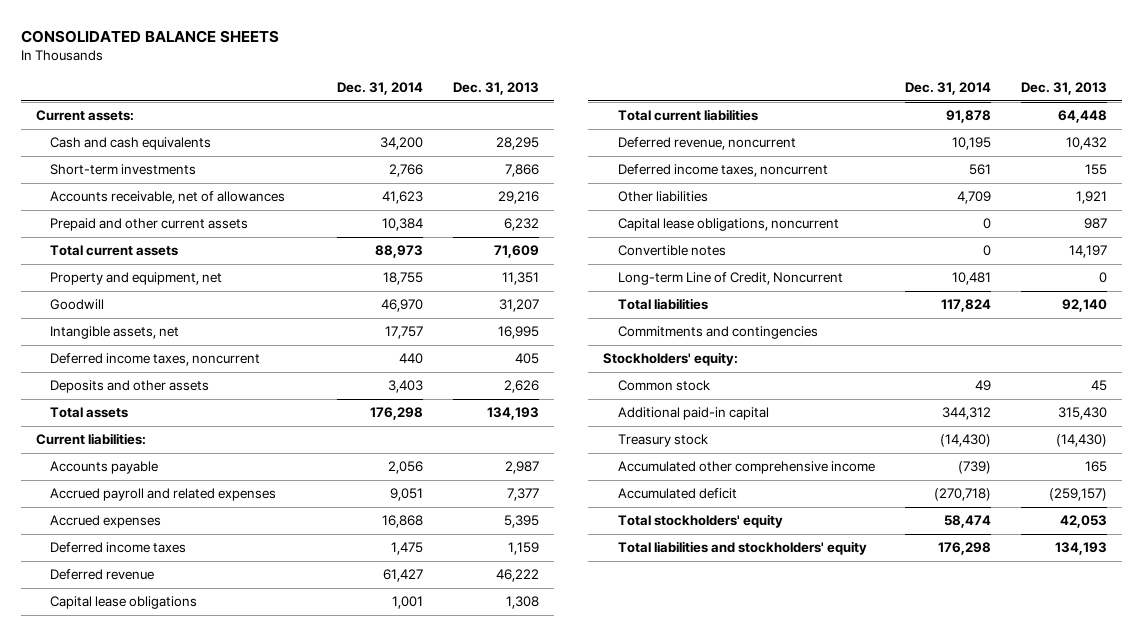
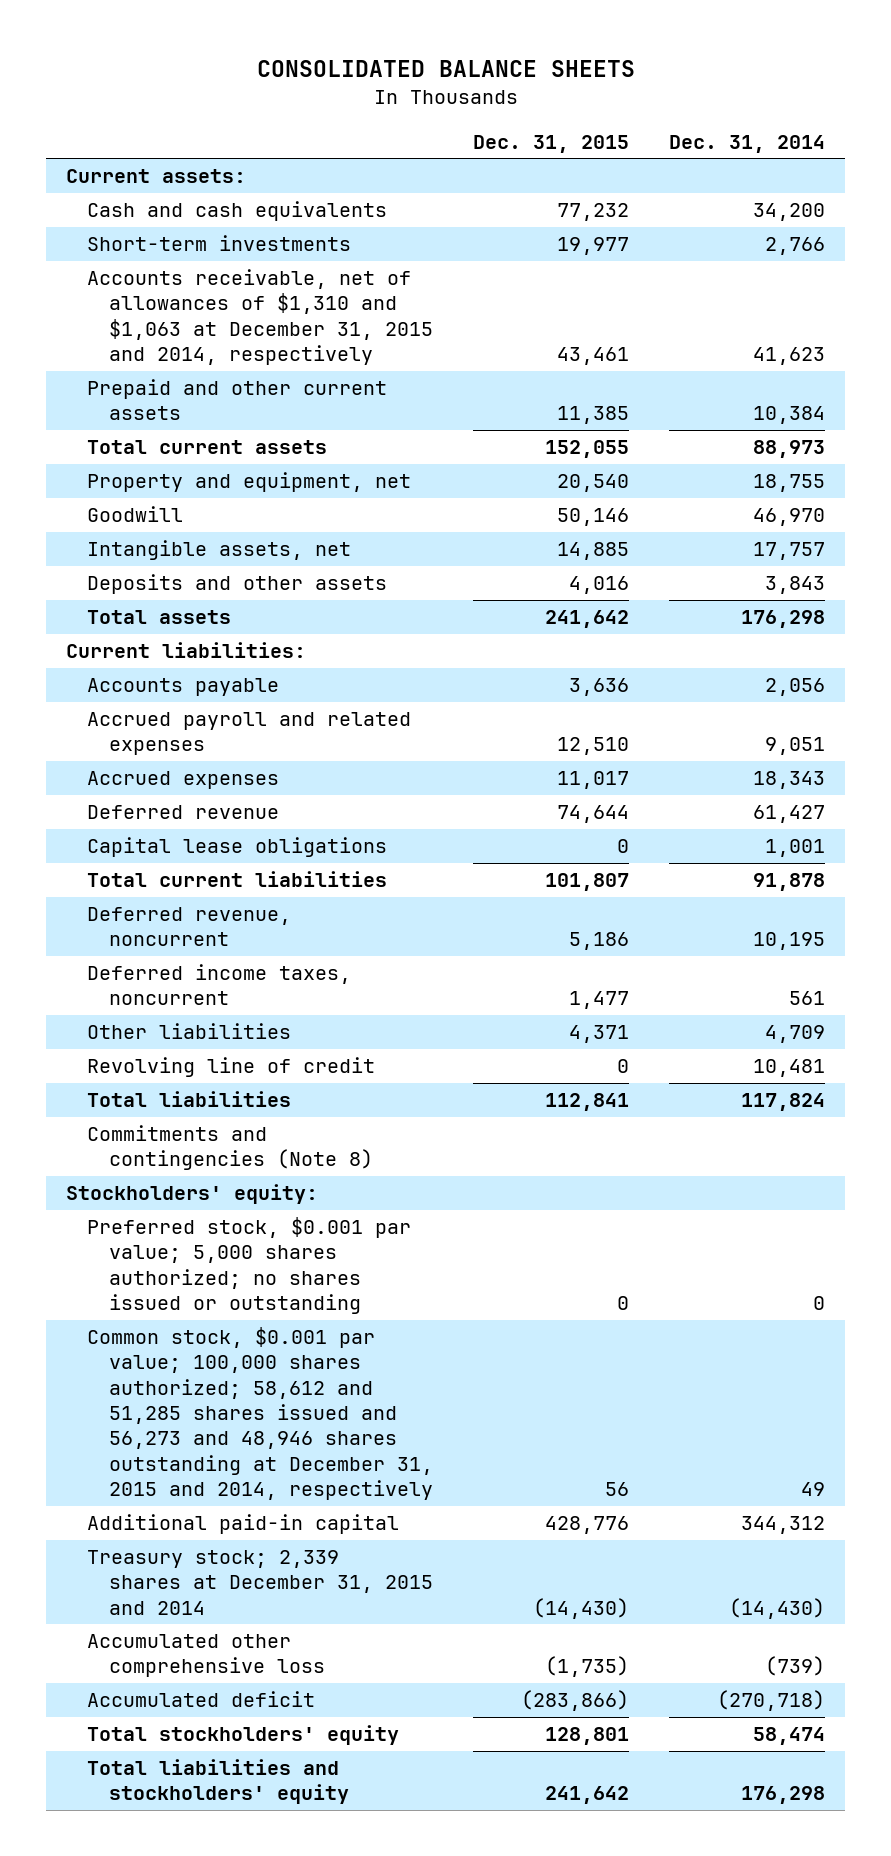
[453,82,540,96] Dec. 31, 2013 -> none
none -> [472,134,629,153] Dec. 31, 2015
[50,191,286,205] Accounts receivable, net of allowances -> [87,269,433,366] Accounts receivable, net of allowances of $1,310 and $1,063 at December 31, 2015 and 2014, respectively
[50,353,261,367] Deferred income taxes, noncurrent -> none
[388,380,424,394] 3,403 -> [765,576,826,595] 3,843
[50,542,187,554] Deferred income taxes -> none
[382,515,424,529] 16,868 -> [753,771,826,790] 18,343
[618,218,840,232] Capital lease obligations, noncurrent -> none
[618,245,727,257] Convertible notes -> none
[618,272,844,286] Long-term Line of Credit, Noncurrent -> [87,1057,376,1078] Revolving line of credit
[618,326,819,340] Commitments and contingencies -> [87,1125,373,1171] Commitments and contingencies (Note 8)
none -> [87,1217,412,1315] Preferred stock, $0.001 par value; 5,000 shares authorized; no shares issued or outstanding
[618,380,711,392] Common stock -> [87,1327,433,1501] Common stock, $0.001 par value; 100,000 shares authorized; 58,612 and 51,285 shares issued and 56,273 and 48,946 shares outstanding at December 31, 2015 and 2014, respectively
[618,434,709,448] Treasury stock -> [87,1550,433,1615] Treasury stock; 2,339 shares at December 31, 2015 and 2014
[618,461,876,475] Accumulated other comprehensive income -> [87,1634,325,1678] Accumulated other comprehensive loss

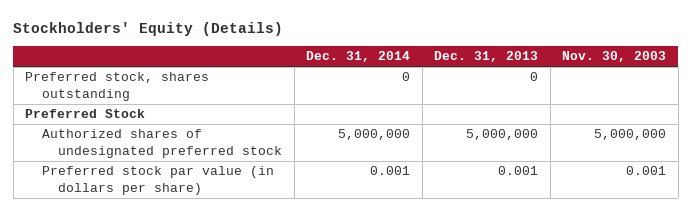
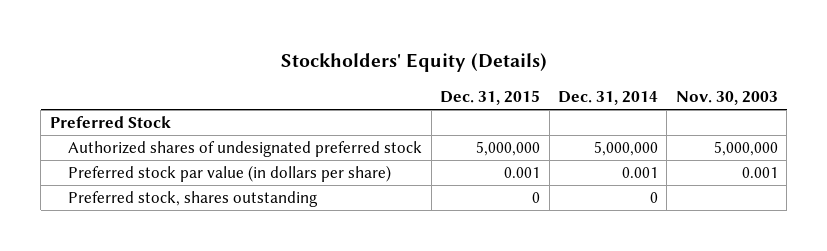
[434,51,539,63] Dec. 31, 2013 -> none
none -> [440,90,541,106] Dec. 31, 2015
[25,72,210,101] Preferred stock, shares outstanding -> [68,190,319,207] Preferred stock, shares outstanding

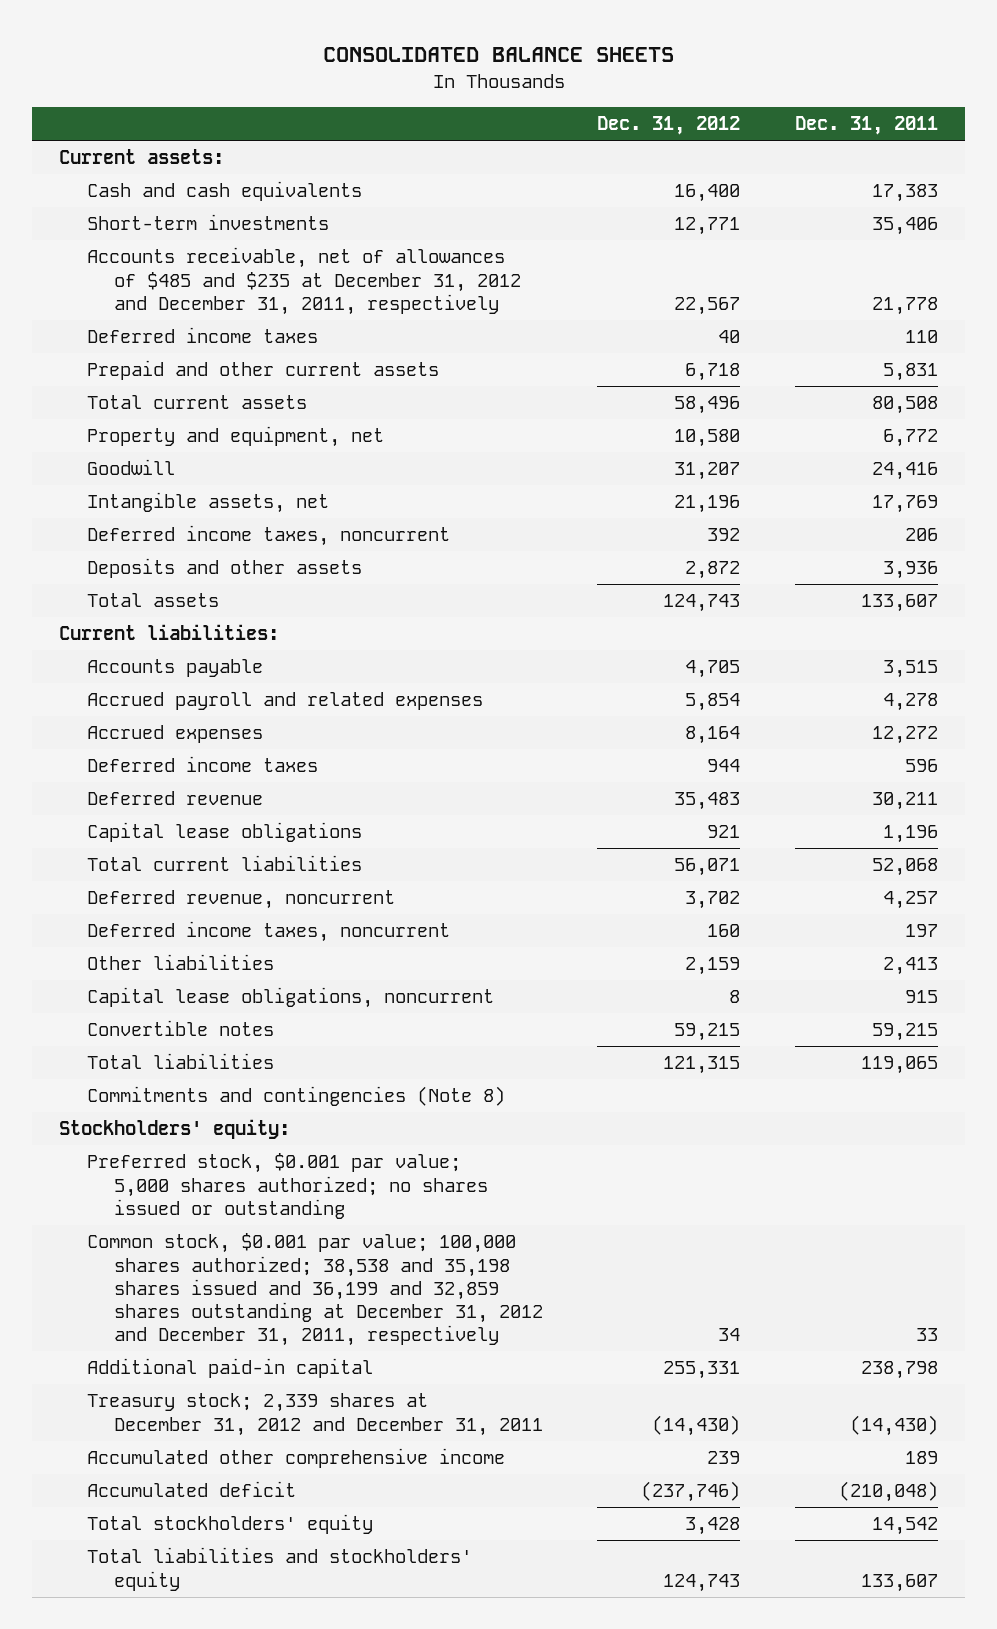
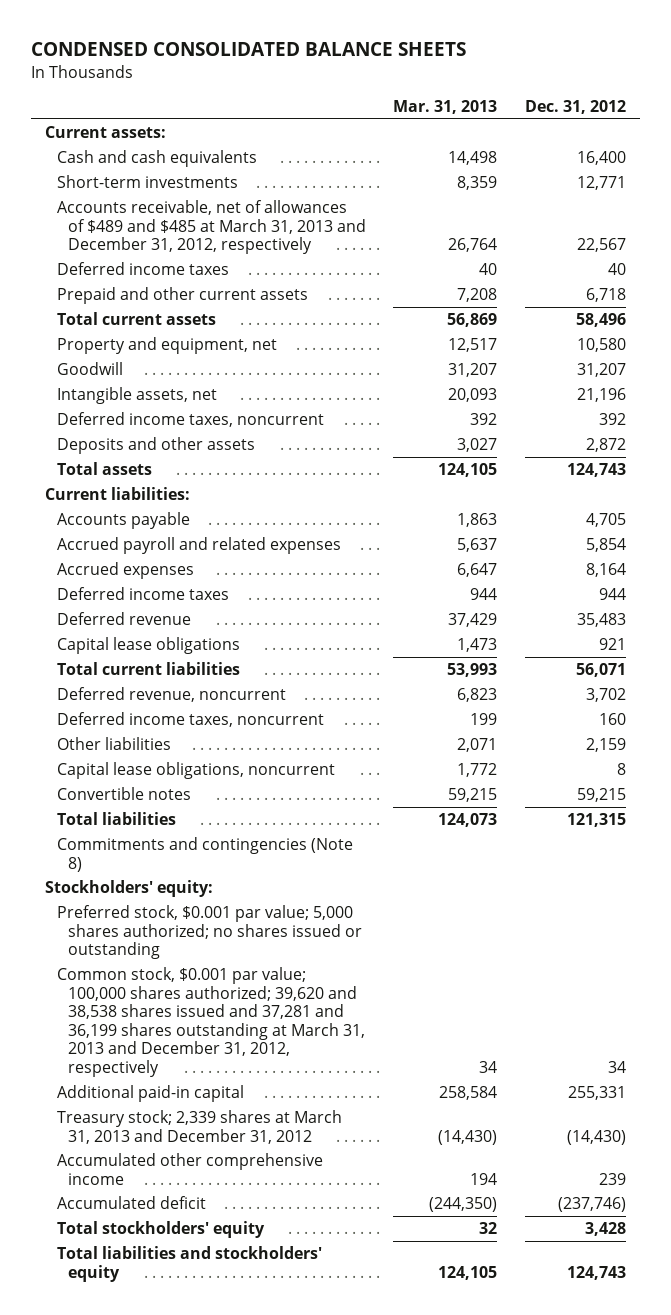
[322,46,674,62] CONSOLIDATED BALANCE SHEETS -> [31,42,467,57] CONDENSED CONSOLIDATED BALANCE SHEETS
[794,116,938,136] Dec. 31, 2011 -> none
none -> [393,100,498,115] Mar. 31, 2013
[86,247,521,315] Accounts receivable, net of allowances of $485 and $235 at December 31, 2012 and December 31, 2011, respectively -> [56,199,366,255] Accounts receivable, net of allowances of $489 and $485 at March 31, 2013 and December 31, 2012, respectively
[86,1233,543,1347] Common stock, $0.001 par value; 100,000 shares authorized; 38,538 and 35,198 shares issued and 36,199 and 32,859 shares outstanding at December 31, 2012 and December 31, 2011, respectively -> [56,966,365,1077] Common stock, $0.001 par value; 100,000 shares authorized; 39,620 and 38,538 shares issued and 37,281 and 36,199 shares outstanding at March 31, 2013 and December 31, 2012, respectively
[86,1393,543,1436] Treasury stock; 2,339 shares at December 31, 2012 and December 31, 2011 -> [56,1109,342,1144] Treasury stock; 2,339 shares at March 31, 2013 and December 31, 2012

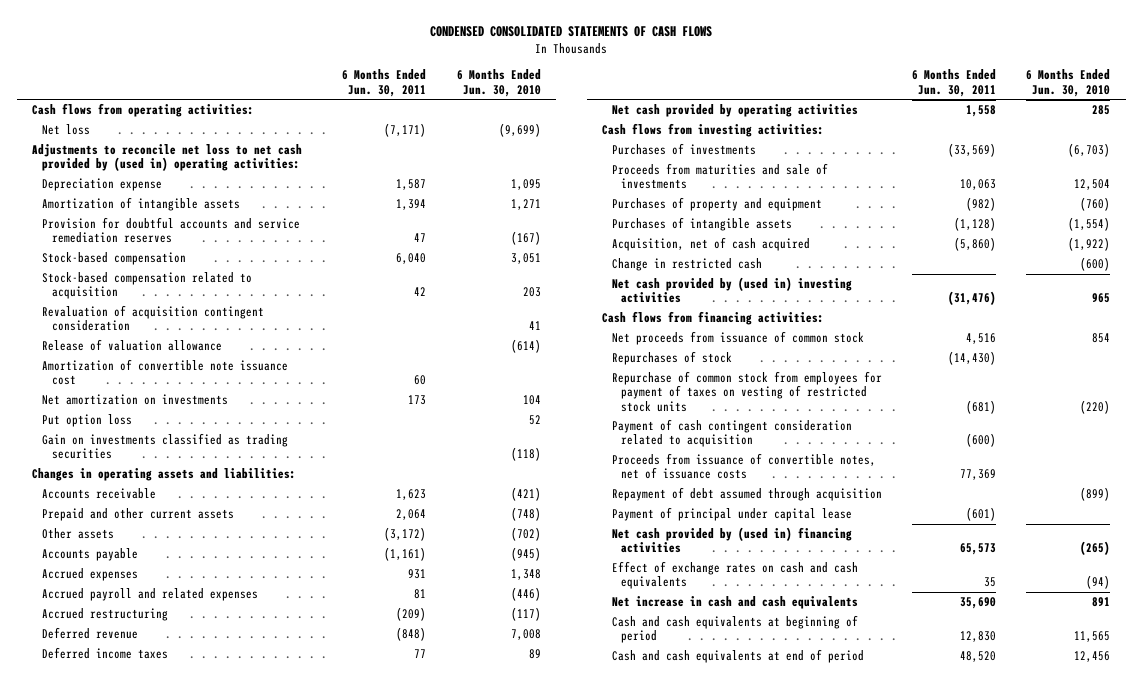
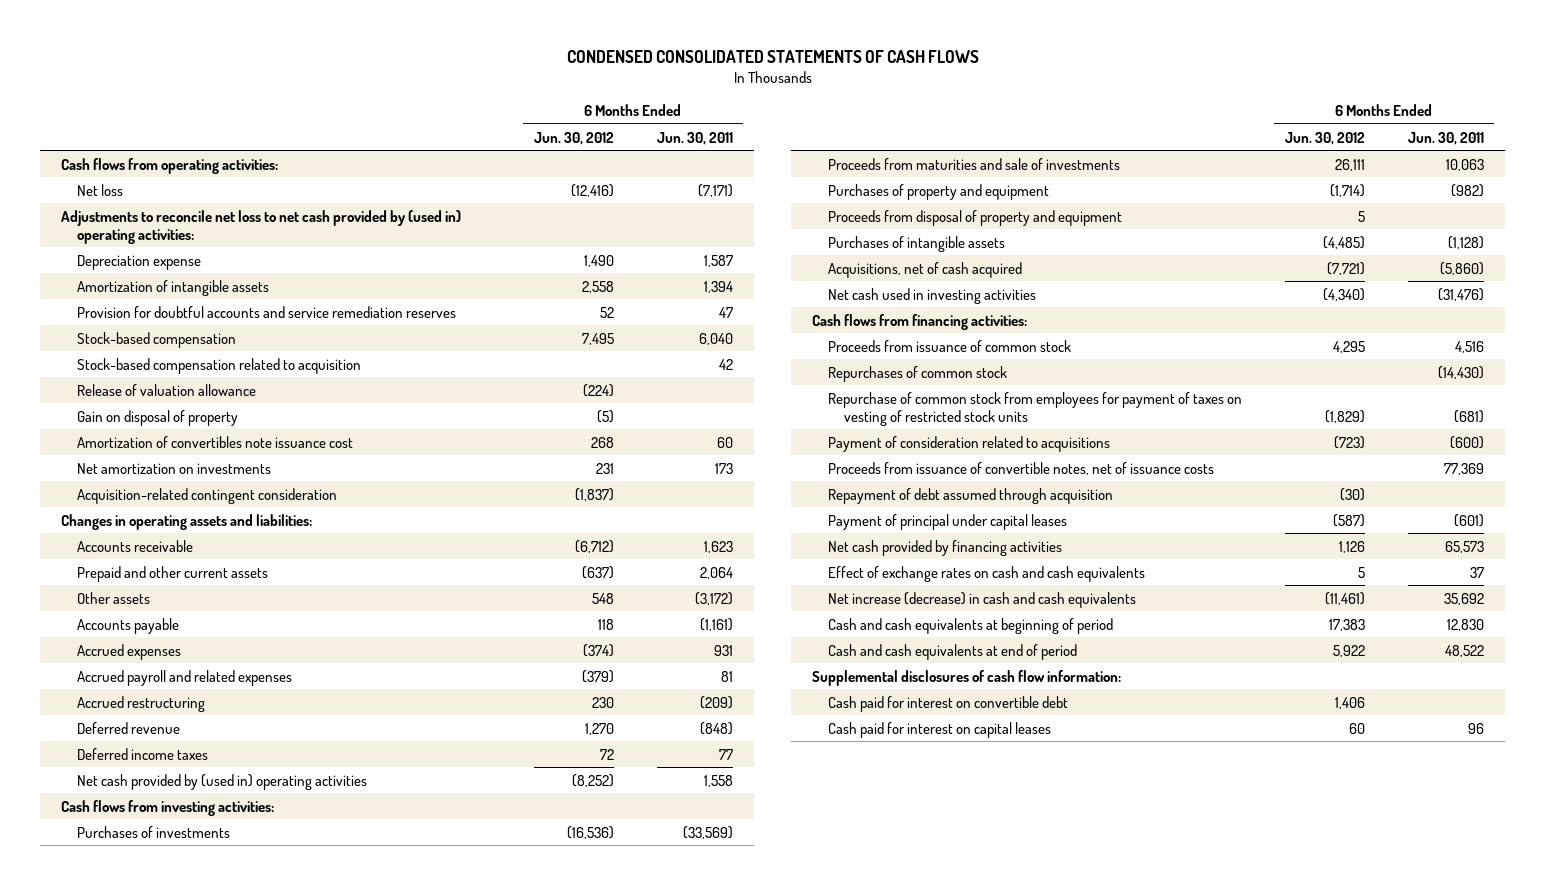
[456,69,541,97] 6 Months Ended Jun. 30, 2010 -> none
none -> [533,131,614,145] Jun. 30, 2012
[42,305,265,332] Revaluation of acquisition contingent consideration -> none
none -> [77,409,239,426] Gain on disposal of property
[42,359,289,386] Amortization of convertible note issuance cost -> [77,435,354,448] Amortization of convertibles note issuance cost
[42,414,133,428] Put option loss -> none
[42,433,289,460] Gain on investments classified as trading securities -> none
none -> [77,487,338,504] Acquisition-related contingent consideration
[611,104,858,118] Net cash provided by operating activities -> [77,773,368,790] Net cash provided by (used in) operating activities
none -> [828,209,1123,226] Proceeds from disposal of property and equipment
[611,258,762,272] Change in restricted cash -> none
[611,237,810,252] Acquisition, net of cash acquired -> [828,261,1023,278] Acquisitions, net of cash acquired
[611,277,852,304] Net cash provided by (used in) investing activities -> [828,287,1037,304] Net cash used in investing activities
[611,331,864,346] Net proceeds from issuance of common stock -> [828,339,1072,352] Proceeds from issuance of common stock
[611,351,732,366] Repurchases of stock -> [828,365,1008,382] Repurchases of common stock
[611,419,852,448] Payment of cash contingent consideration related to acquisition -> [828,435,1111,452] Payment of consideration related to acquisitions
[611,507,852,522] Payment of principal under capital lease -> [828,513,1068,530] Payment of principal under capital leases
[611,527,852,554] Net cash provided by (used in) financing activities -> [828,539,1063,556] Net cash provided by financing activities
[984,577,997,588] 35 -> [1469,566,1484,578] 37
[611,596,858,610] Net increase in cash and cash equivalents -> [828,591,1137,608] Net increase (decrease) in cash and cash equivalents
[960,597,997,610] 35,690 -> [1443,592,1484,605] 35,692
[960,651,997,663] 48,520 -> [1444,644,1484,657] 48,522
none -> [812,669,1122,686] Supplemental disclosures of cash flow information:
none -> [828,695,1069,712] Cash paid for interest on convertible debt
none -> [828,721,1052,738] Cash paid for interest on capital leases

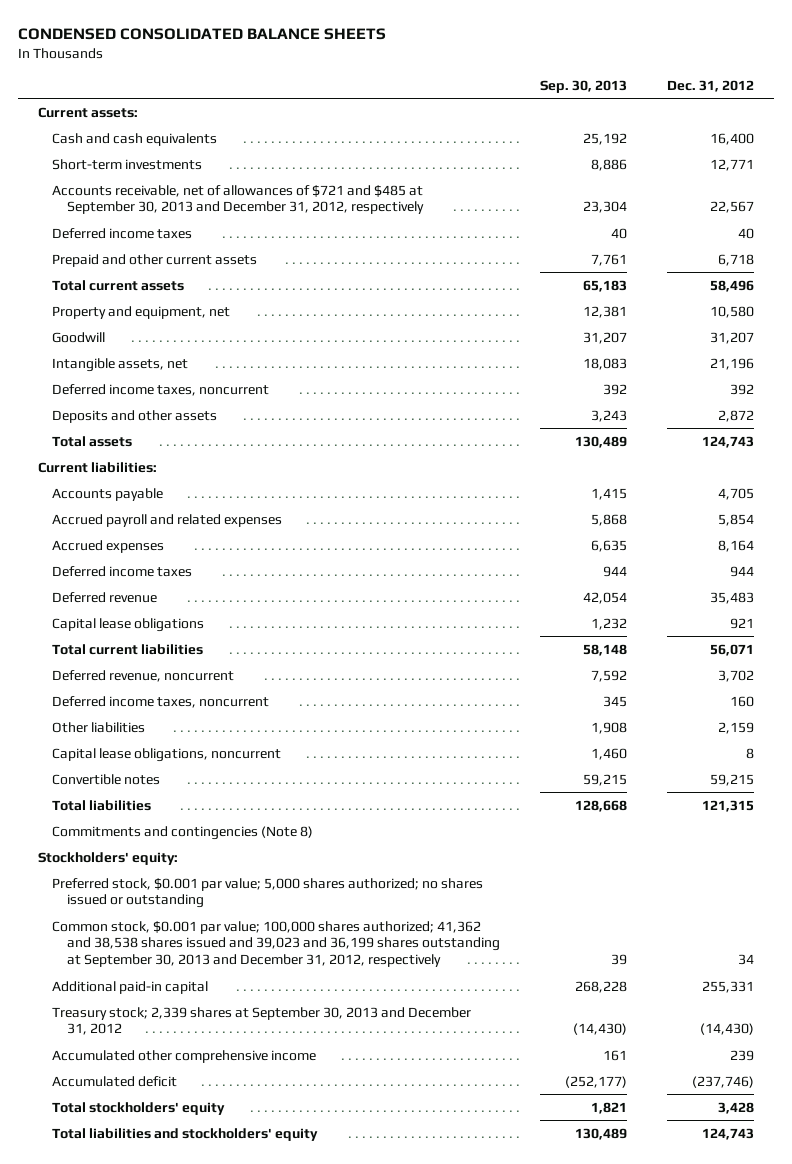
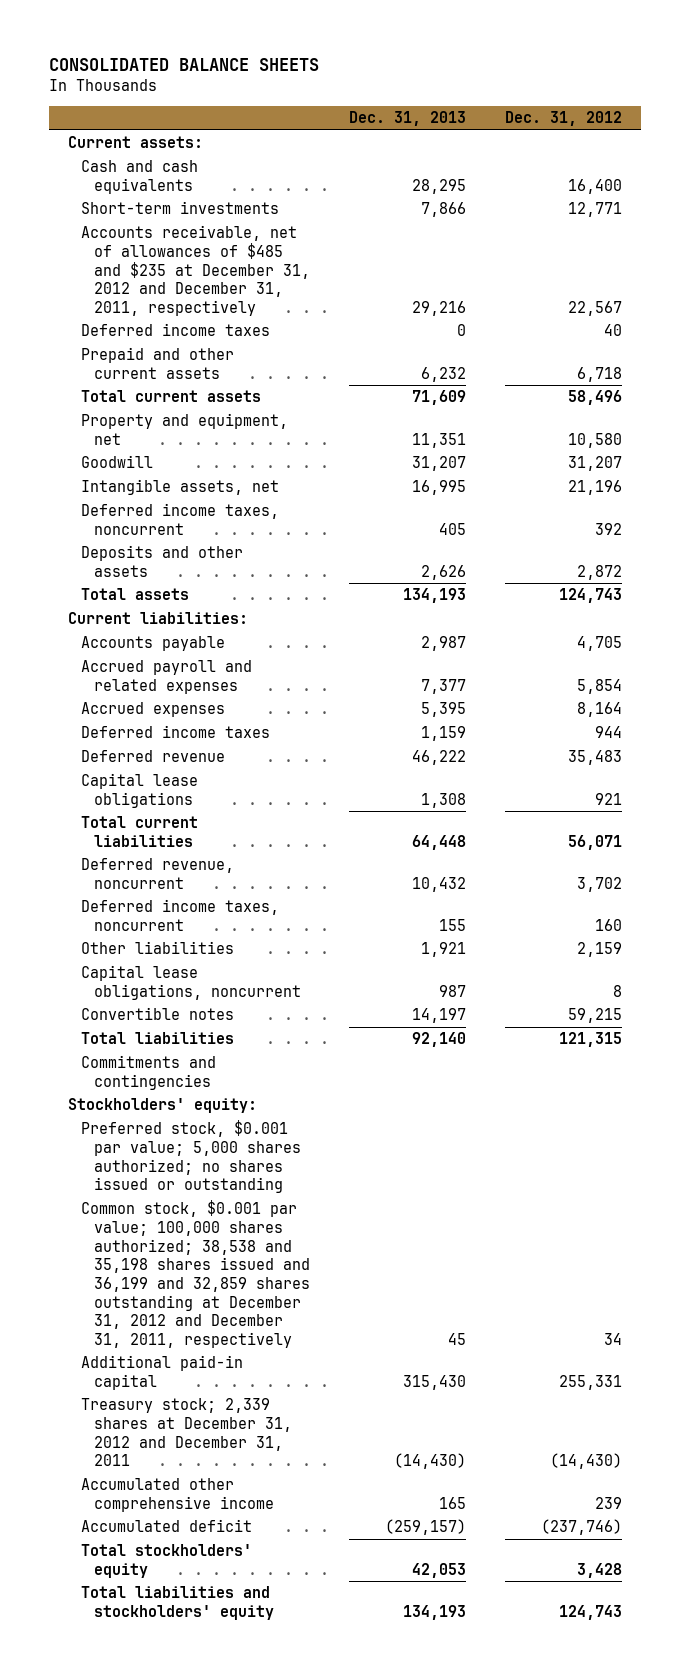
[17,28,386,41] CONDENSED CONSOLIDATED BALANCE SHEETS -> [48,58,319,72] CONSOLIDATED BALANCE SHEETS
[540,79,628,93] Sep. 30, 2013 -> none
none -> [348,111,466,127] Dec. 31, 2013
[52,184,424,215] Accounts receivable, net of allowances of $721 and $485 at September 30, 2013 and December 31, 2012, respectively -> [81,225,311,316] Accounts receivable, net of allowances of $485 and $235 at December 31, 2012 and December 31, 2011, respectively
[52,825,314,840] Commitments and contingencies (Note 8) -> [81,1055,217,1090] Commitments and contingencies
[52,920,500,968] Common stock, $0.001 par value; 100,000 shares authorized; 41,362 and 38,538 shares issued and 39,023 and 36,199 shares outstanding at September 30, 2013 and December 31, 2012, respectively -> [81,1200,311,1348] Common stock, $0.001 par value; 100,000 shares authorized; 38,538 and 35,198 shares issued and 36,199 and 32,859 shares outstanding at December 31, 2012 and December 31, 2011, respectively
[52,1006,472,1036] Treasury stock; 2,339 shares at September 30, 2013 and December 31, 2012 -> [81,1398,293,1467] Treasury stock; 2,339 shares at December 31, 2012 and December 31, 2011

